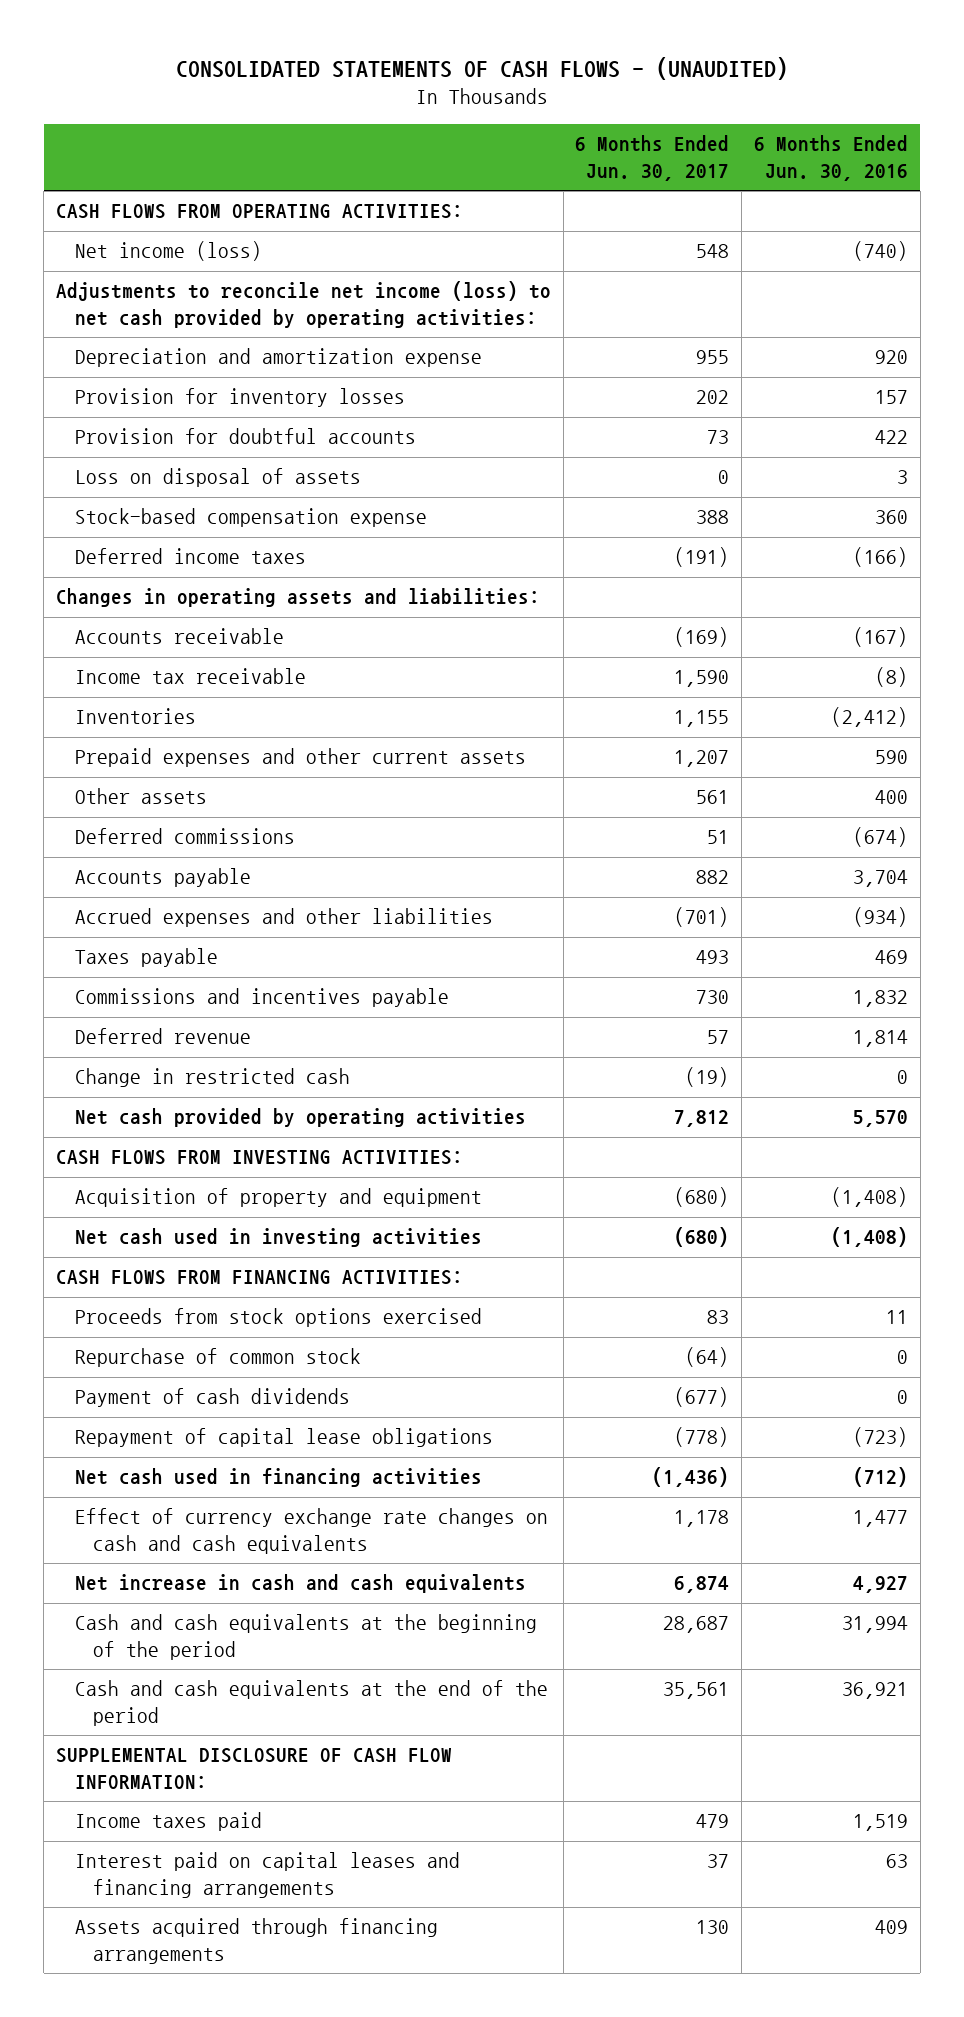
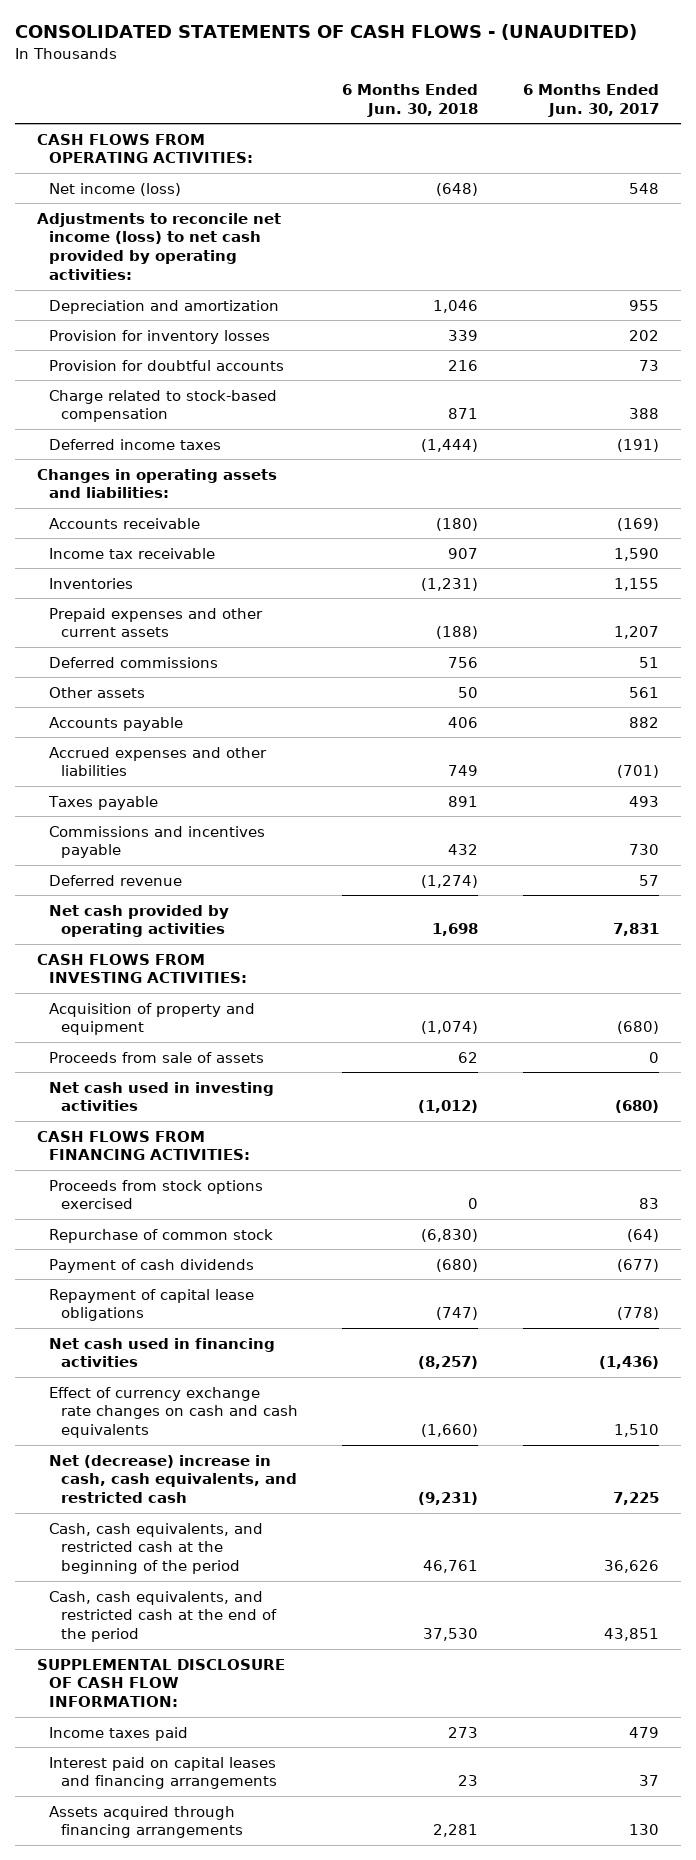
[753,135,908,182] 6 Months Ended Jun. 30, 2016 -> none
none -> [342,83,479,117] 6 Months Ended Jun. 30, 2018
[74,348,482,368] Depreciation and amortization expense -> [49,299,280,314] Depreciation and amortization
[74,468,361,488] Loss on disposal of assets -> none
[74,508,427,528] Stock-based compensation expense -> [49,389,278,423] Charge related to stock-based compensation
[74,788,207,805] Other assets -> [49,686,146,698] Other assets
[74,1068,350,1088] Change in restricted cash -> none
[674,1110,730,1128] 7,812 -> [612,923,659,937] 7,831
none -> [49,1051,265,1063] Proceeds from sale of assets
[674,1510,730,1528] 1,178 -> [613,1424,659,1438] 1,510
[74,1574,526,1594] Net increase in cash and cash equivalents -> [49,1454,298,1504] Net (decrease) increase in cash, cash equivalents, and restricted cash
[674,1576,730,1594] 6,874 -> [612,1492,659,1506] 7,225
[74,1614,537,1661] Cash and cash equivalents at the beginning of the period -> [49,1522,264,1575] Cash, cash equivalents, and restricted cash at the beginning of the period
[663,1616,730,1634] 28,687 -> [603,1560,659,1574] 36,626
[74,1680,548,1727] Cash and cash equivalents at the end of the period -> [49,1590,278,1643] Cash, cash equivalents, and restricted cash at the end of the period
[663,1682,730,1700] 35,561 -> [603,1628,659,1642] 43,851

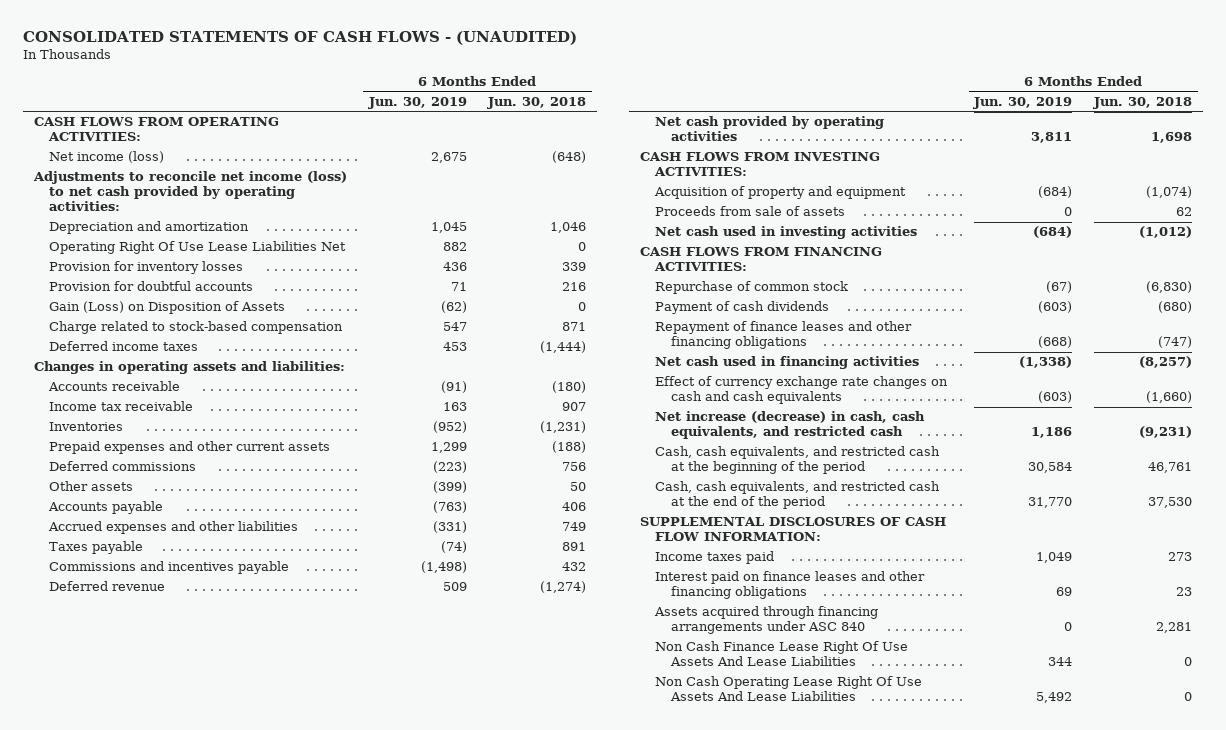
[522,83,659,117] 6 Months Ended Jun. 30, 2017 -> none
none -> [367,97,467,110] Jun. 30, 2019
none -> [49,241,347,255] Operating Right Of Use Lease Liabilities Net
none -> [49,301,286,315] Gain (Loss) on Disposition of Assets
[49,1179,264,1210] Proceeds from stock options exercised -> none
[49,1288,255,1322] Repayment of capital lease obligations -> [655,321,913,350] Repayment of finance leases and other financing obligations
[49,1454,298,1504] Net (decrease) increase in cash, cash equivalents, and restricted cash -> [655,411,926,440] Net increase (decrease) in cash, cash equivalents, and restricted cash
[37,1658,286,1708] SUPPLEMENTAL DISCLOSURE OF CASH FLOW INFORMATION: -> [639,517,946,542] SUPPLEMENTAL DISCLOSURES OF CASH FLOW INFORMATION:
[49,1756,278,1790] Interest paid on capital leases and financing arrangements -> [655,571,926,600] Interest paid on finance leases and other financing obligations
[49,1805,244,1839] Assets acquired through financing arrangements -> [654,606,879,635] Assets acquired through financing arrangements under ASC 840
none -> [655,641,909,667] Non Cash Finance Lease Right Of Use Assets And Lease Liabilities
none -> [655,676,923,702] Non Cash Operating Lease Right Of Use Assets And Lease Liabilities

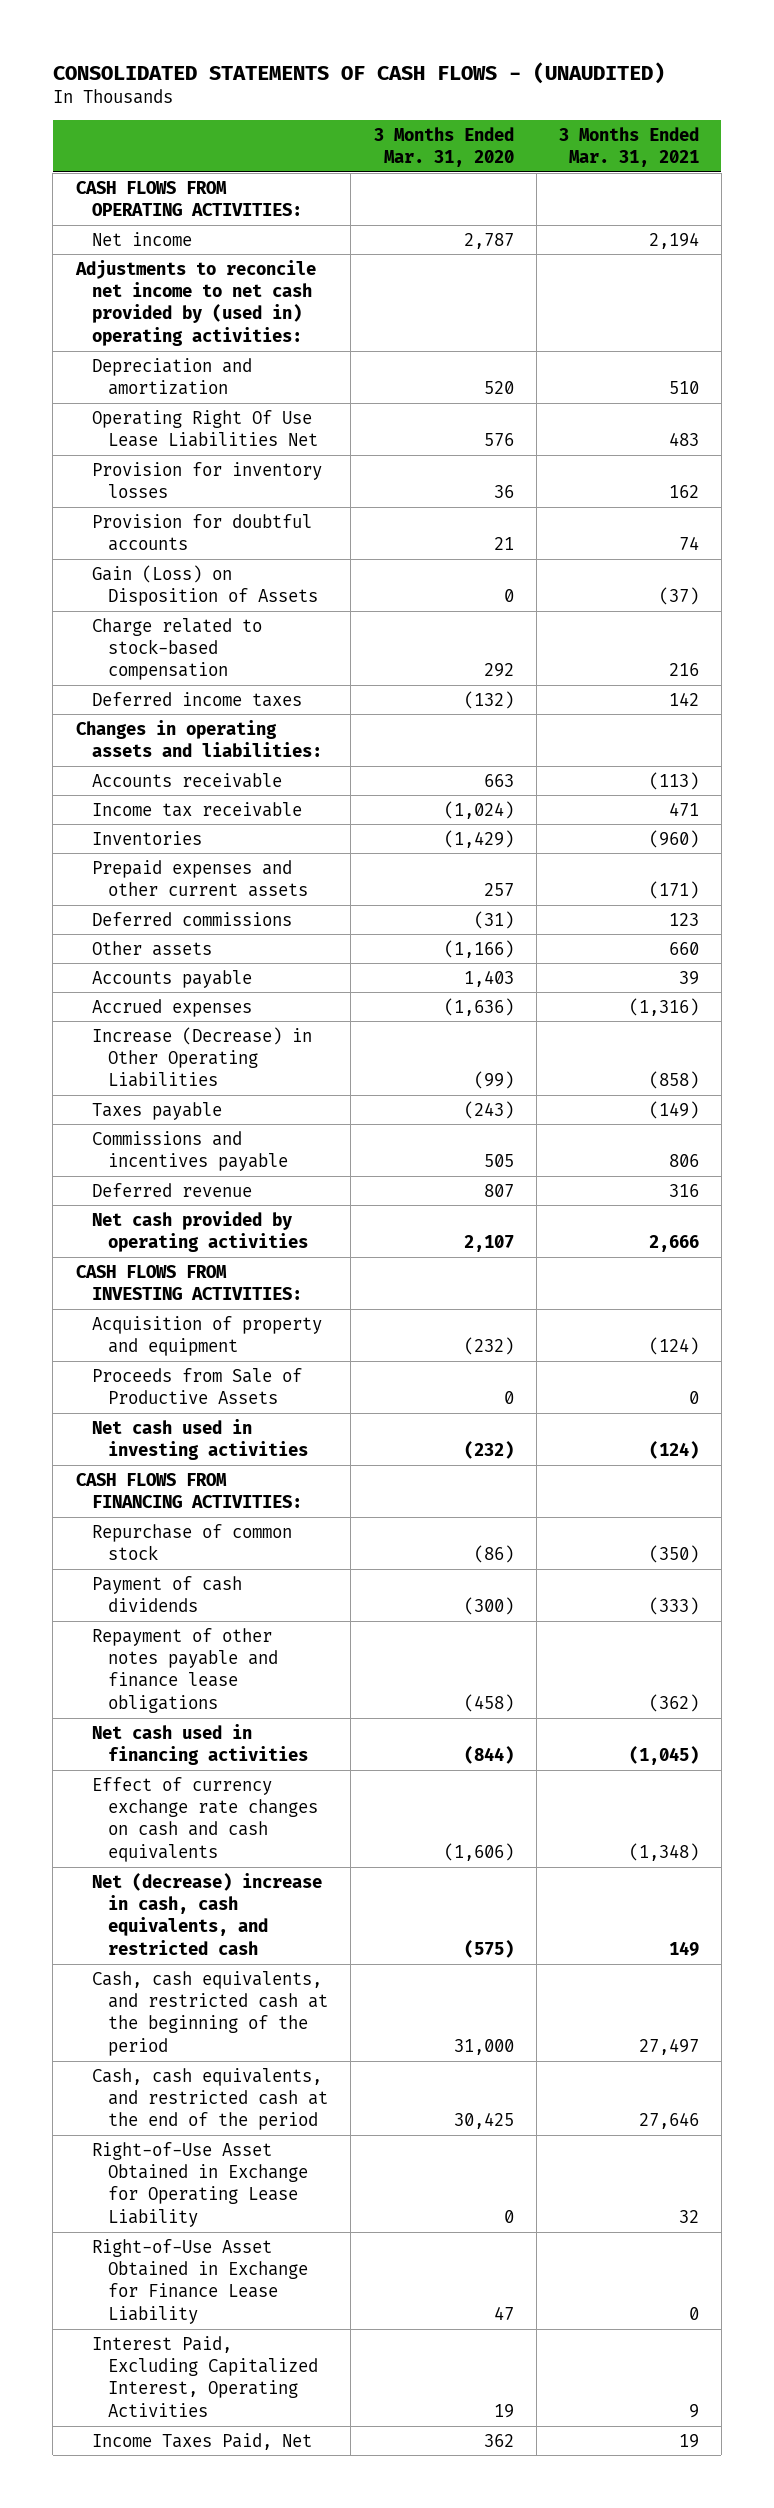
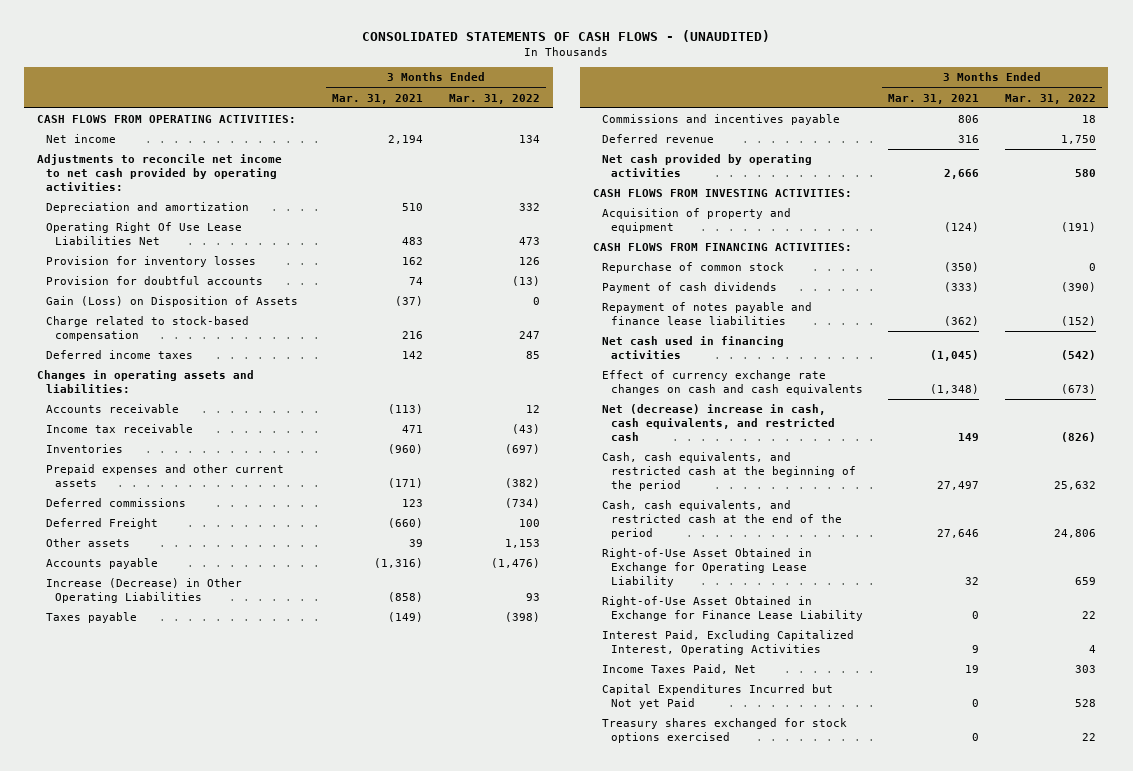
[373,126,514,168] 3 Months Ended Mar. 31, 2020 -> none
none -> [448,93,540,104] Mar. 31, 2022
[74,259,316,346] Adjustments to reconcile net income to net cash provided by (used in) operating activities: -> [37,154,283,191] Adjustments to reconcile net income to net cash provided by operating activities:
[91,998,252,1017] Accrued expenses -> none
none -> [46,518,159,530] Deferred Freight
[668,941,699,955] 660 -> [409,539,424,548] 39
[678,970,699,985] 39 -> [374,558,424,569] (1,316)
[91,1367,302,1405] Proceeds from Sale of Productive Assets -> none
[91,1418,309,1461] Net cash used in investing activities -> none
[91,1627,279,1713] Repayment of other notes payable and finance lease obligations -> [601,302,812,325] Repayment of notes payable and finance lease liabilities
none -> [601,684,833,709] Capital Expenditures Incurred but Not yet Paid
none -> [601,718,847,743] Treasury shares exchanged for stock options exercised

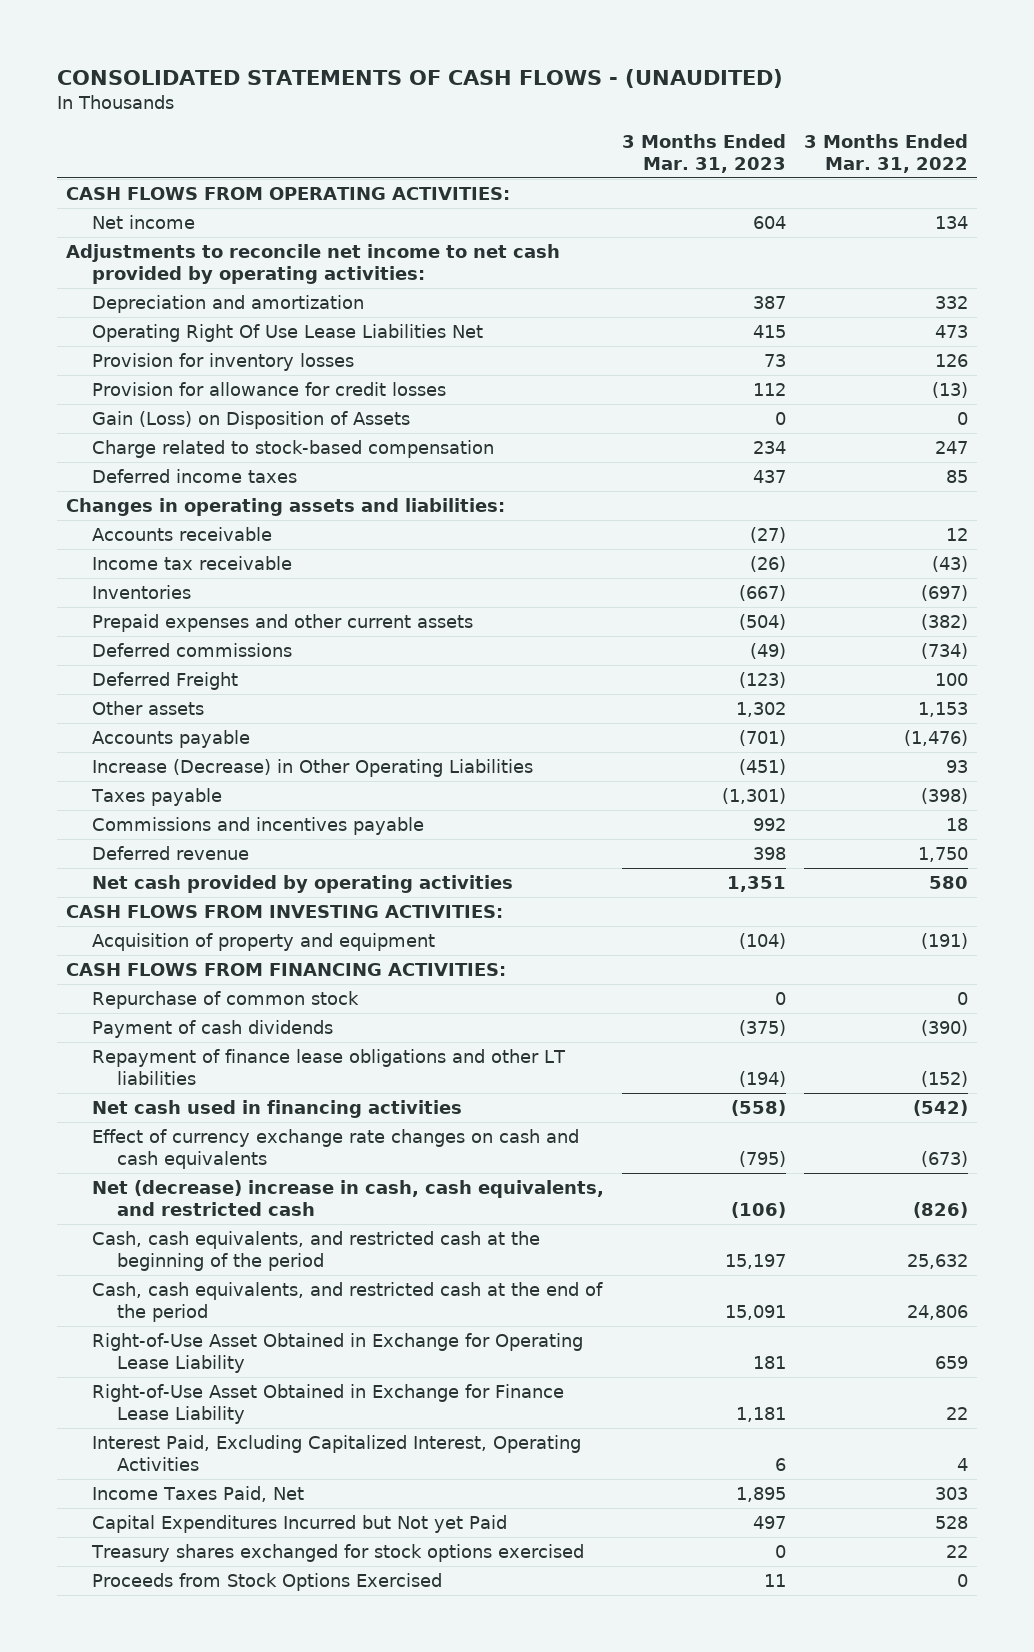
[332,93,424,104] Mar. 31, 2021 -> none
none -> [621,133,786,173] 3 Months Ended Mar. 31, 2023
[46,276,264,286] Provision for doubtful accounts -> [91,381,446,396] Provision for allowance for credit losses
[601,302,812,325] Repayment of notes payable and finance lease liabilities -> [91,1048,566,1086] Repayment of finance lease obligations and other LT liabilities
none -> [91,1572,442,1591] Proceeds from Stock Options Exercised

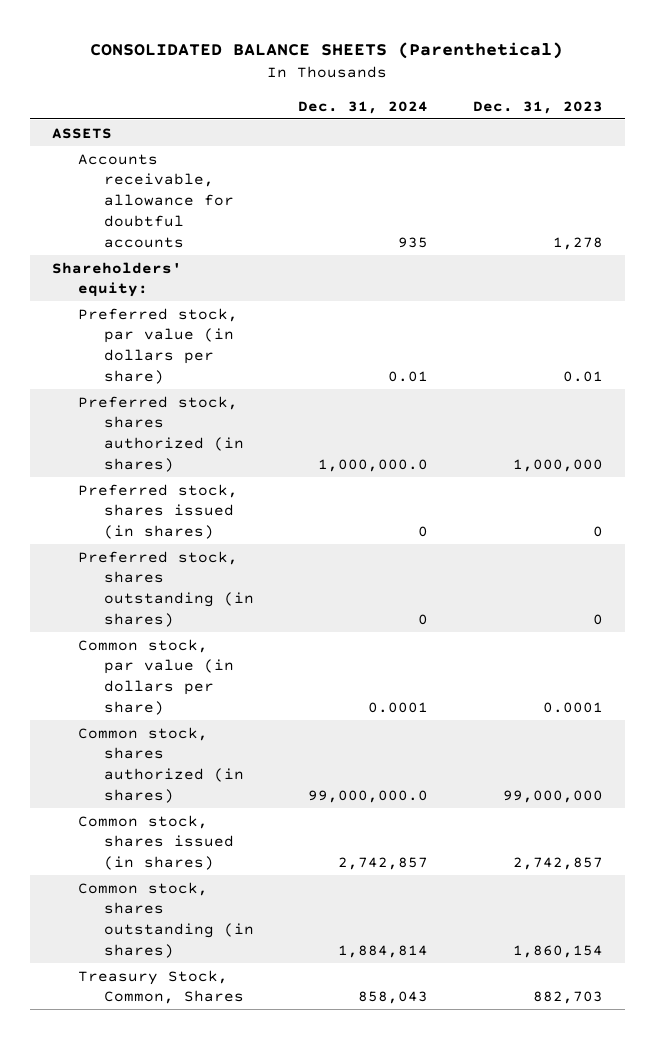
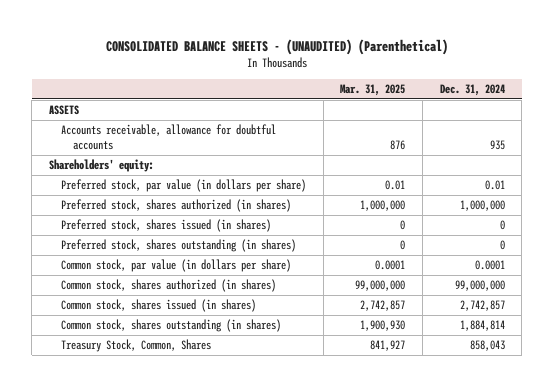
[90,41,564,59] CONSOLIDATED BALANCE SHEETS (Parenthetical) -> [105,38,448,55] CONSOLIDATED BALANCE SHEETS - (UNAUDITED) (Parenthetical)
[472,100,603,114] Dec. 31, 2023 -> none
none -> [340,83,406,96] Mar. 31, 2025
[318,459,429,473] 1,000,000.0 -> [459,200,505,212] 1,000,000
[308,790,429,804] 99,000,000.0 -> [454,280,505,292] 99,000,000

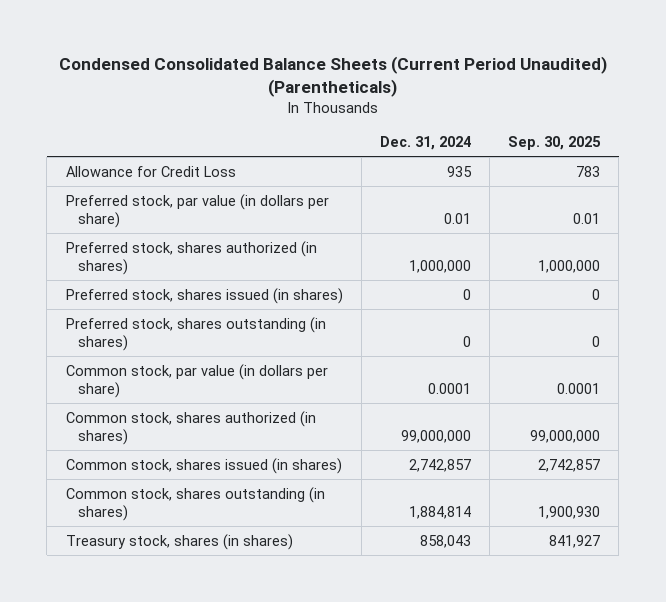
[105,38,448,55] CONSOLIDATED BALANCE SHEETS - (UNAUDITED) (Parenthetical) -> [58,55,607,97] Condensed Consolidated Balance Sheets (Current Period Unaudited) (Parentheticals)
[340,83,406,96] Mar. 31, 2025 -> none
none -> [508,136,602,151] Sep. 30, 2025
[49,105,80,116] ASSETS -> none
[49,159,155,173] Shareholders' equity: -> none
[60,124,276,151] Accounts receivable, allowance for doubtful accounts -> [65,165,236,177] Allowance for Credit Loss
[60,339,211,353] Treasury Stock, Common, Shares -> [65,533,293,550] Treasury stock, shares (in shares)

